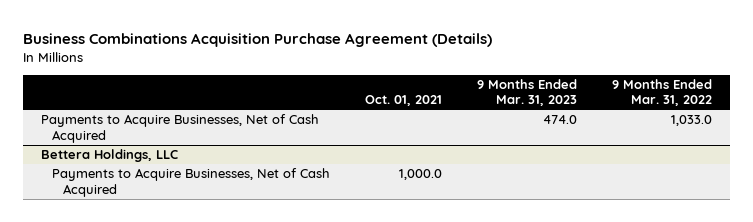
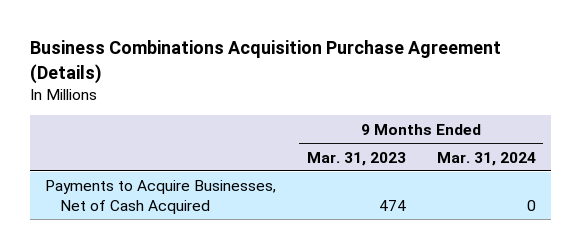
[365,95,443,107] Oct. 01, 2021 -> none
[612,78,713,107] 9 Months Ended Mar. 31, 2022 -> none
none -> [436,151,536,166] Mar. 31, 2024
[40,149,178,163] Bettera Holdings, LLC -> none
[51,168,330,197] Payments to Acquire Businesses, Net of Cash Acquired -> none
[543,115,578,125] 474.0 -> [379,199,407,211] 474

